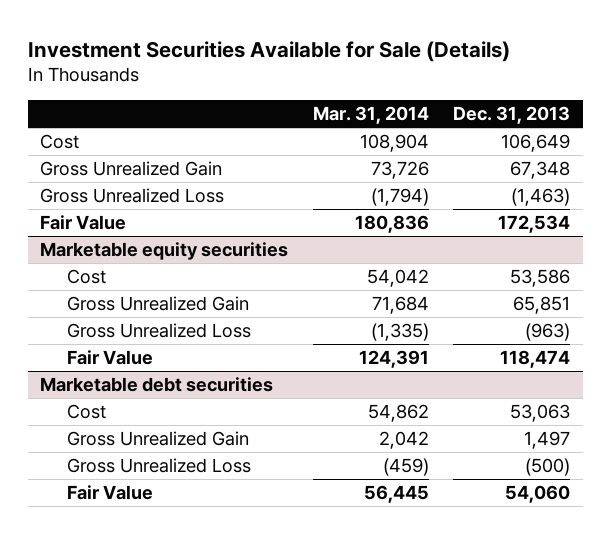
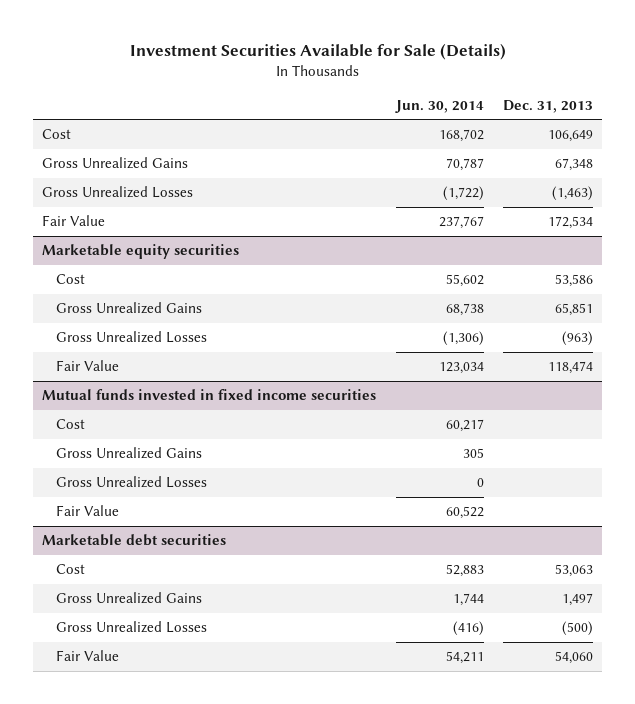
[312,106,429,125] Mar. 31, 2014 -> none
none -> [394,99,484,113] Jun. 30, 2014
[40,161,223,177] Gross Unrealized Gain -> [42,157,189,170] Gross Unrealized Gains
[40,188,225,204] Gross Unrealized Loss -> [42,186,194,199] Gross Unrealized Losses
[67,296,250,312] Gross Unrealized Gain -> [55,302,202,315] Gross Unrealized Gains
[67,323,252,339] Gross Unrealized Loss -> [55,331,207,344] Gross Unrealized Losses
none -> [42,389,377,401] Mutual funds invested in fixed income securities
none -> [55,419,85,430] Cost
none -> [55,447,202,460] Gross Unrealized Gains
none -> [55,476,207,489] Gross Unrealized Losses
none -> [55,505,119,517] Fair Value
[67,431,250,447] Gross Unrealized Gain -> [55,592,202,605] Gross Unrealized Gains
[67,458,252,474] Gross Unrealized Loss -> [55,621,207,634] Gross Unrealized Losses

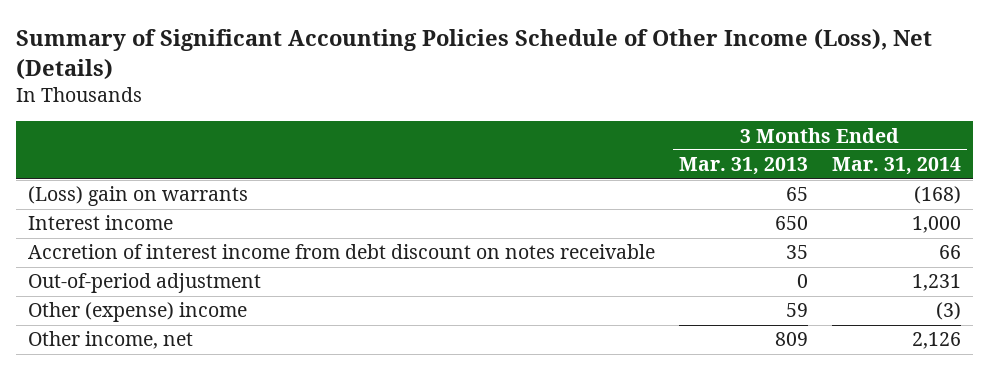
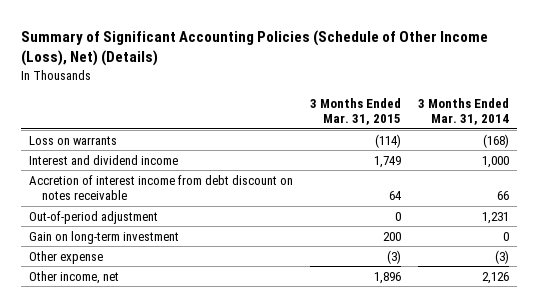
[16,29,933,81] Summary of Significant Accounting Policies Schedule of Other Income (Loss), Net (Details) -> [21,29,489,67] Summary of Significant Accounting Policies (Schedule of Other Income (Loss), Net) (Details)
[679,157,809,176] Mar. 31, 2013 -> none
none -> [309,97,401,126] 3 Months Ended Mar. 31, 2015
[28,186,249,207] (Loss) gain on warrants -> [29,135,118,145] Loss on warrants
[28,215,174,231] Interest income -> [29,154,179,165] Interest and dividend income
none -> [29,230,180,244] Gain on long-term investment
[28,302,248,323] Other (expense) income -> [29,250,104,264] Other expense

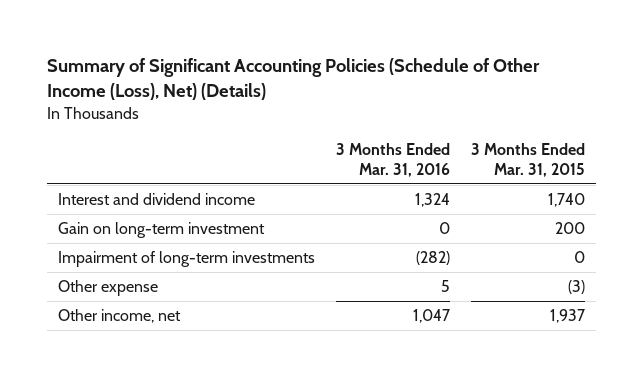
[417,97,509,126] 3 Months Ended Mar. 31, 2014 -> none
none -> [335,143,450,178] 3 Months Ended Mar. 31, 2016
[29,135,118,145] Loss on warrants -> none
[29,174,294,201] Accretion of interest income from debt discount on notes receivable -> none
[29,210,159,224] Out-of-period adjustment -> none
[373,155,401,168] 1,749 -> [548,192,586,207] 1,740
none -> [57,250,315,267] Impairment of long-term investments
[373,271,401,284] 1,896 -> [550,308,586,323] 1,937

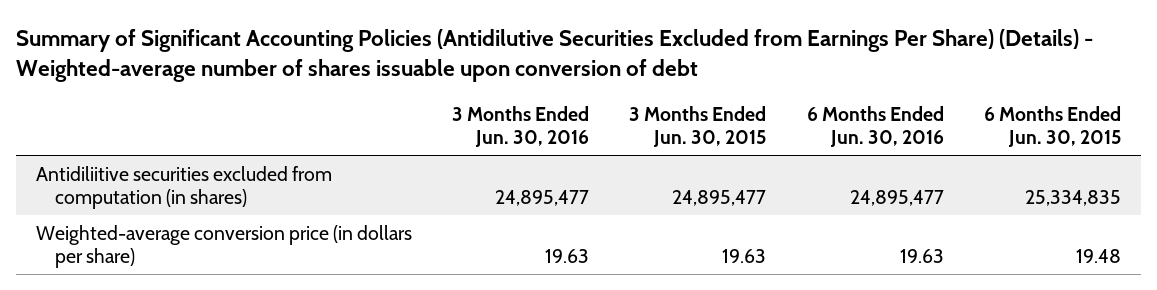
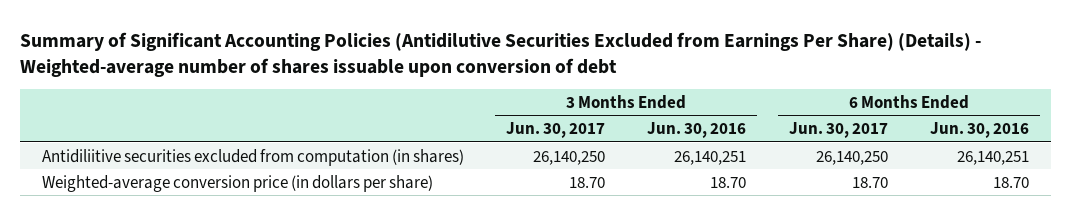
[629,105,767,147] 3 Months Ended Jun. 30, 2015 -> none
[983,105,1121,147] 6 Months Ended Jun. 30, 2015 -> none
none -> [506,122,606,139] Jun. 30, 2017
none -> [788,122,888,139] Jun. 30, 2017
[495,189,590,206] 24,895,477 -> [674,150,747,165] 26,140,251
[849,189,944,206] 24,895,477 -> [957,150,1030,165] 26,140,251
[545,248,590,263] 19.63 -> [710,176,747,188] 18.70
[899,248,944,263] 19.63 -> [993,176,1030,188] 18.70

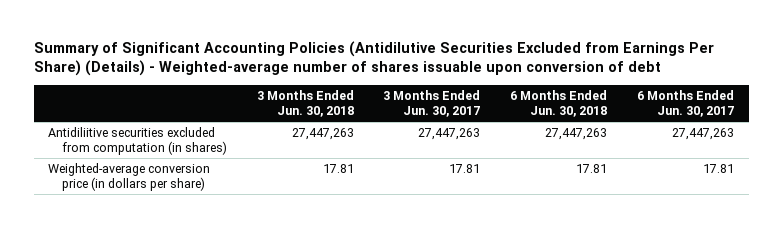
[647,122,747,139] Jun. 30, 2016 -> none
[930,122,1030,139] Jun. 30, 2016 -> none
none -> [256,90,354,117] 3 Months Ended Jun. 30, 2018
none -> [510,90,608,117] 6 Months Ended Jun. 30, 2018
[533,150,606,165] 26,140,250 -> [418,128,481,141] 27,447,263
[815,150,888,165] 26,140,250 -> [671,128,734,141] 27,447,263
[569,176,606,188] 18.70 -> [449,164,481,174] 17.81
[851,176,888,188] 18.70 -> [702,164,734,174] 17.81

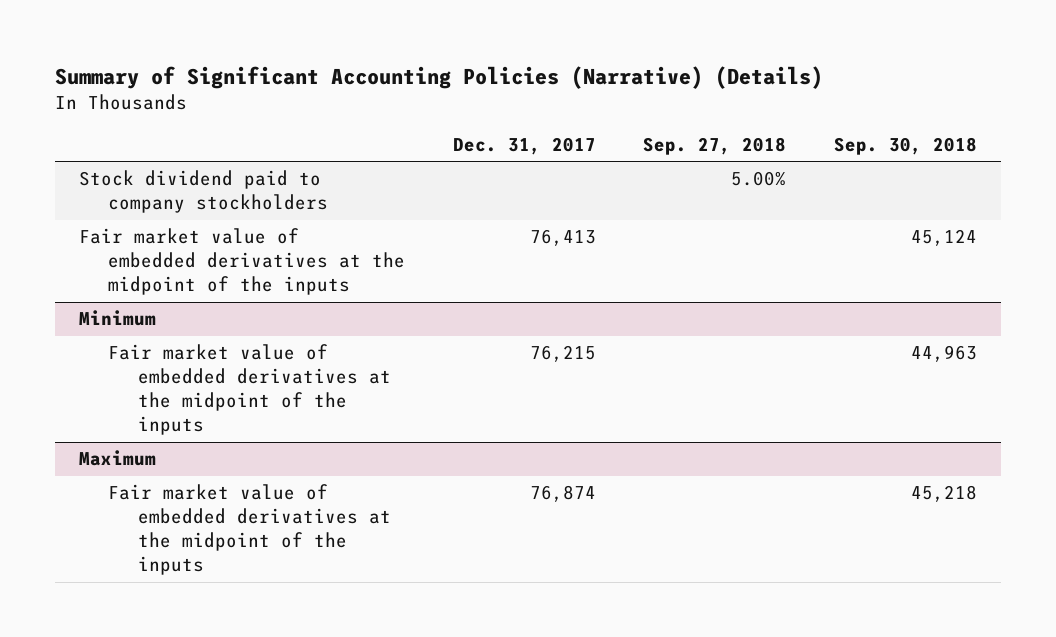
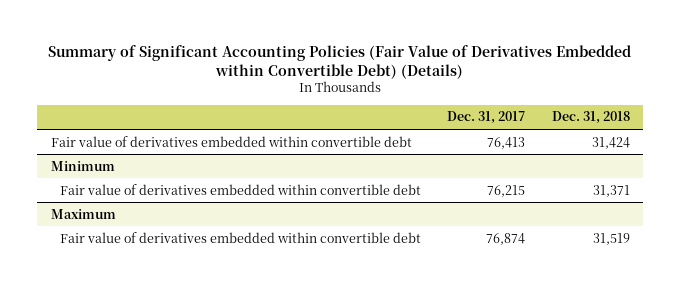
[55,66,824,90] Summary of Significant Accounting Policies (Narrative) (Details) -> [48,44,632,79] Summary of Significant Accounting Policies (Fair Value of Derivatives Embedded within Convertible Debt) (Details)
[643,136,787,155] Sep. 27, 2018 -> none
[833,136,977,155] Sep. 30, 2018 -> none
none -> [551,111,630,125] Dec. 31, 2018
[78,170,329,214] Stock dividend paid to company stockholders -> none
[78,228,406,296] Fair market value of embedded derivatives at the midpoint of the inputs -> [50,135,412,147] Fair value of derivatives embedded within convertible debt
[108,344,391,436] Fair market value of embedded derivatives at the midpoint of the inputs -> [59,183,421,195] Fair value of derivatives embedded within convertible debt
[108,484,391,576] Fair market value of embedded derivatives at the midpoint of the inputs -> [59,231,421,243] Fair value of derivatives embedded within convertible debt

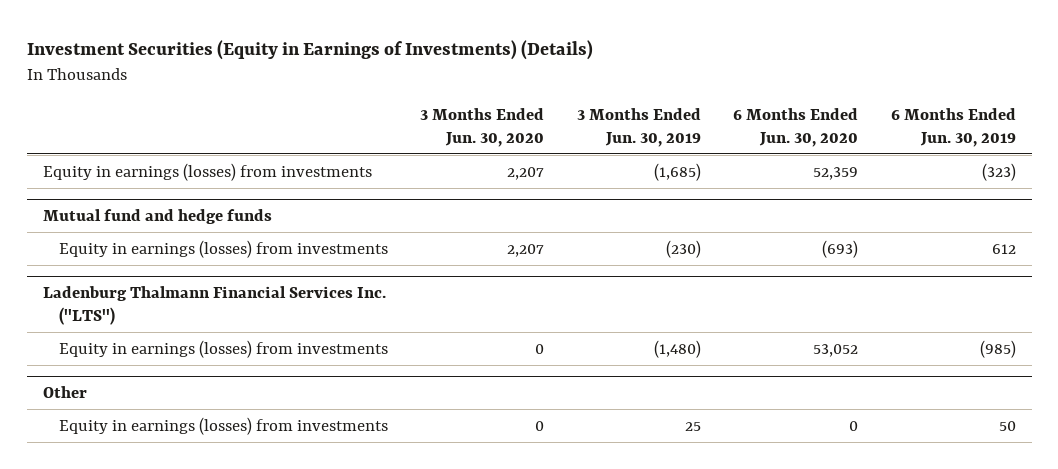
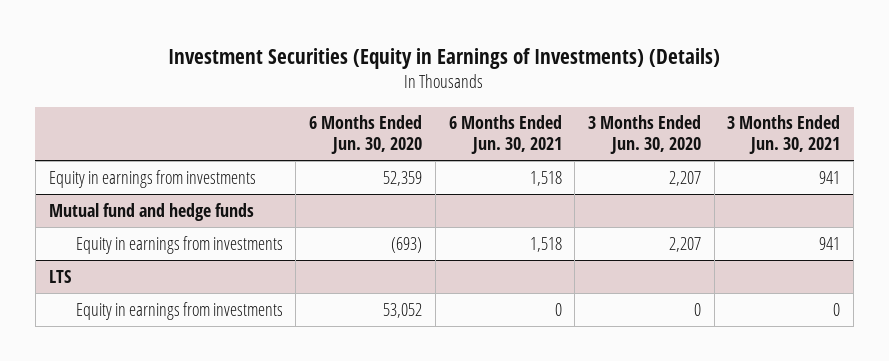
[576,107,701,147] 3 Months Ended Jun. 30, 2019 -> none
[890,107,1016,147] 6 Months Ended Jun. 30, 2019 -> none
none -> [448,115,562,155] 6 Months Ended Jun. 30, 2021
none -> [727,115,841,155] 3 Months Ended Jun. 30, 2021
[42,162,372,181] Equity in earnings (losses) from investments -> [48,169,256,188] Equity in earnings from investments
[42,386,87,399] Other -> none
[58,416,388,435] Equity in earnings (losses) from investments -> none
[58,239,388,258] Equity in earnings (losses) from investments -> [75,235,283,254] Equity in earnings from investments
[42,286,386,326] Ladenburg Thalmann Financial Services Inc. ("LTS") -> [48,269,71,283] LTS
[58,339,388,358] Equity in earnings (losses) from investments -> [75,301,283,320] Equity in earnings from investments

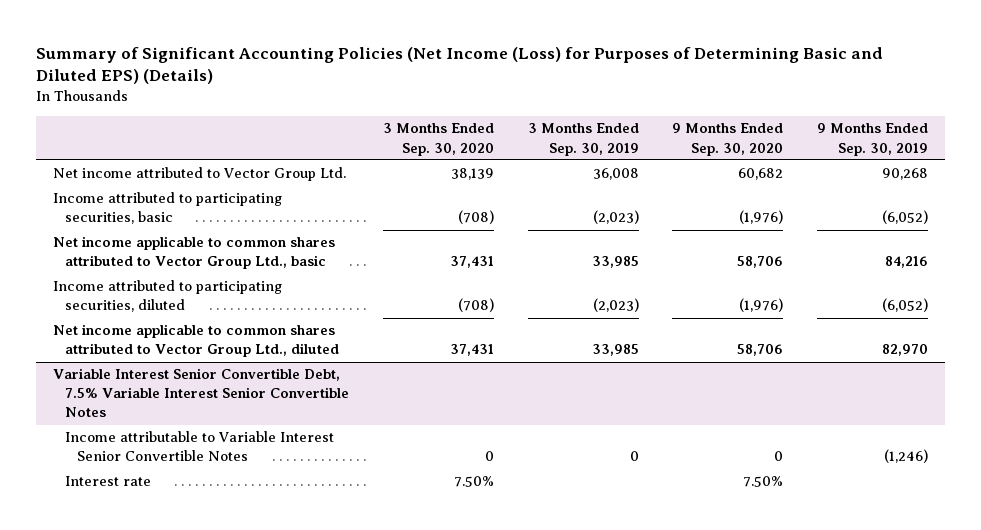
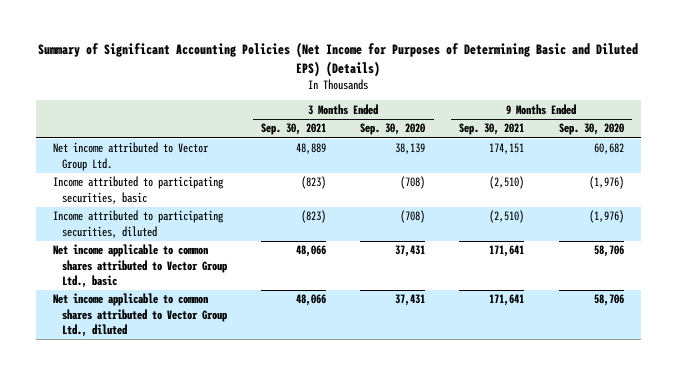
[35,46,883,85] Summary of Significant Accounting Policies (Net Income (Loss) for Purposes of Determining Basic and Diluted EPS) (Details) -> [38,42,639,77] Summary of Significant Accounting Policies (Net Income for Purposes of Determining Basic and Diluted EPS) (Details)
[527,123,639,156] 3 Months Ended Sep. 30, 2019 -> none
[817,123,929,156] 9 Months Ended Sep. 30, 2019 -> none
none -> [261,123,327,136] Sep. 30, 2021
none -> [459,123,525,136] Sep. 30, 2021
[52,236,335,270] Net income applicable to common shares attributed to Vector Group Ltd., basic -> [53,244,228,288] Net income applicable to common shares attributed to Vector Group Ltd., basic
[52,368,349,418] Variable Interest Senior Convertible Debt, 7.5% Variable Interest Senior Convertible Notes -> none
[64,431,334,462] Income attributable to Variable Interest Senior Convertible Notes -> none
[64,476,151,487] Interest rate -> none

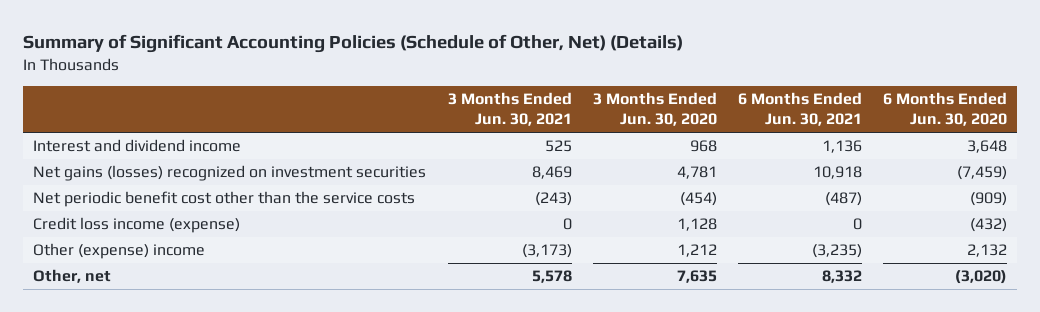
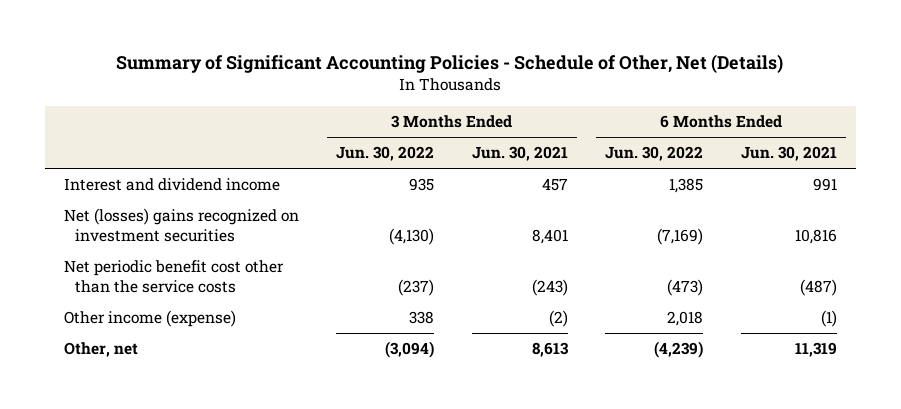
[22,34,683,54] Summary of Significant Accounting Policies (Schedule of Other, Net) (Details) -> [116,54,784,74] Summary of Significant Accounting Policies - Schedule of Other, Net (Details)
[592,92,717,127] 3 Months Ended Jun. 30, 2020 -> none
[882,92,1007,127] 6 Months Ended Jun. 30, 2020 -> none
none -> [336,146,435,162] Jun. 30, 2022
none -> [605,146,704,162] Jun. 30, 2022
[544,140,572,153] 525 -> [541,178,568,192] 457
[821,140,862,154] 1,136 -> [812,178,837,192] 991
[33,165,427,182] Net gains (losses) recognized on investment securities -> [63,208,299,242] Net (losses) gains recognized on investment securities
[531,166,572,180] 8,469 -> [531,228,568,244] 8,401
[812,166,862,180] 10,918 -> [794,228,837,244] 10,816
[33,217,241,234] Credit loss income (expense) -> none
[33,243,206,260] Other (expense) income -> [63,310,236,328] Other income (expense)
[521,244,572,259] (3,173) -> [548,310,568,328] (2)
[811,244,862,259] (3,235) -> [820,310,837,328] (1)
[531,270,572,284] 5,578 -> [531,342,569,358] 8,613
[821,270,862,284] 8,332 -> [794,342,837,358] 11,319

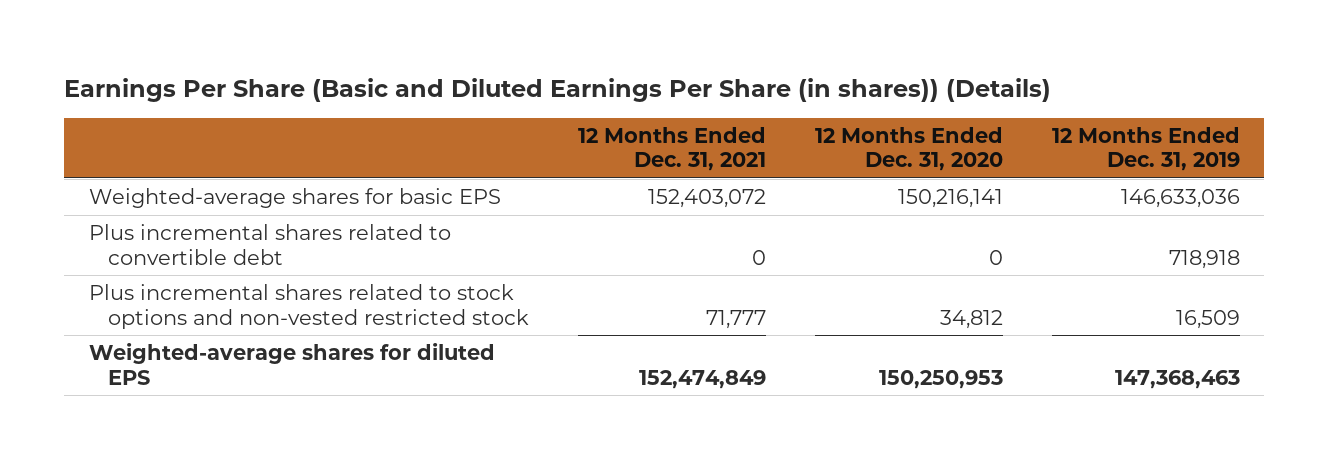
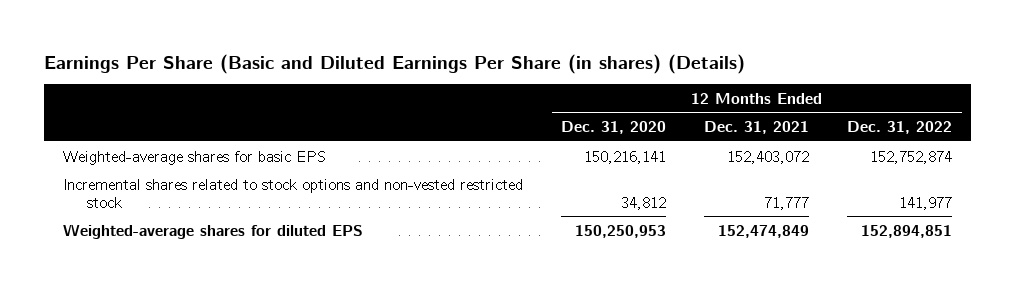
[64,77,1052,102] Earnings Per Share (Basic and Diluted Earnings Per Share (in shares)) (Details) -> [43,53,745,74] Earnings Per Share (Basic and Diluted Earnings Per Share (in shares) (Details)
[1051,126,1240,172] 12 Months Ended Dec. 31, 2019 -> none
none -> [847,121,953,135] Dec. 31, 2022
[88,224,451,265] Plus incremental shares related to convertible debt -> none
[88,284,530,329] Plus incremental shares related to stock options and non-vested restricted stock -> [62,178,523,208] Incremental shares related to stock options and non-vested restricted stock

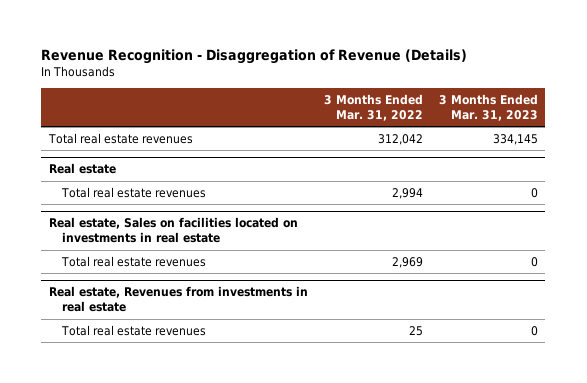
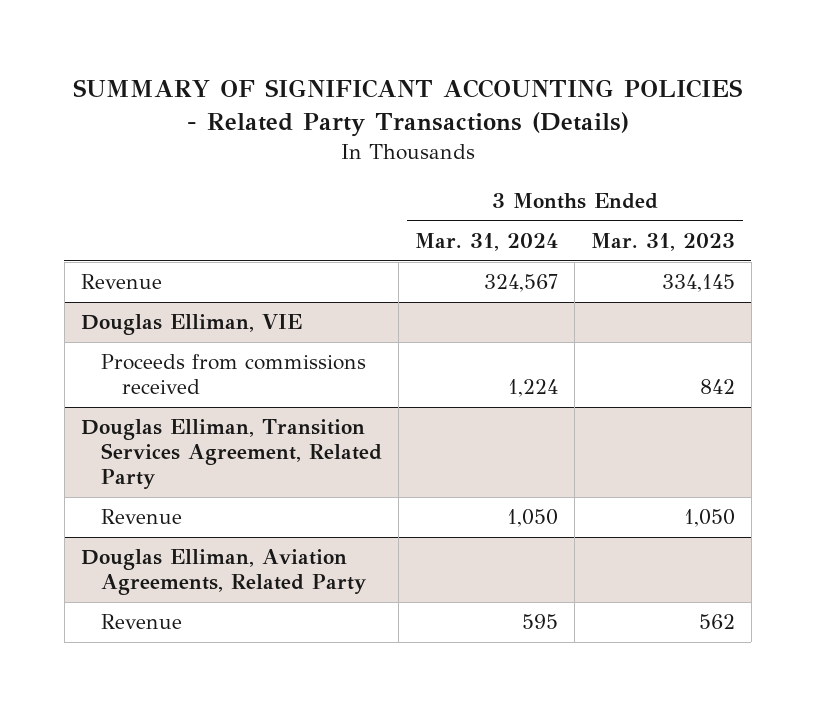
[41,49,468,65] Revenue Recognition - Disaggregation of Revenue (Details) -> [72,79,742,138] SUMMARY OF SIGNIFICANT ACCOUNTING POLICIES - Related Party Transactions (Details)
[323,94,423,122] 3 Months Ended Mar. 31, 2022 -> none
none -> [415,232,559,251] Mar. 31, 2024
[49,163,117,175] Real estate -> none
[60,187,206,199] Total real estate revenues -> none
[49,217,299,244] Real estate, Sales on facilities located on investments in real estate -> none
[60,256,206,268] Total real estate revenues -> none
[49,286,309,313] Real estate, Revenues from investments in real estate -> none
[60,325,206,337] Total real estate revenues -> none
[48,133,194,145] Total real estate revenues -> [80,274,162,290] Revenue
none -> [80,314,302,336] Douglas Elliman, VIE
none -> [101,354,367,395] Proceeds from commissions received
none -> [80,419,383,490] Douglas Elliman, Transition Services Agreement, Related Party
none -> [101,509,183,525] Revenue
none -> [80,549,367,596] Douglas Elliman, Aviation Agreements, Related Party
none -> [101,614,183,630] Revenue

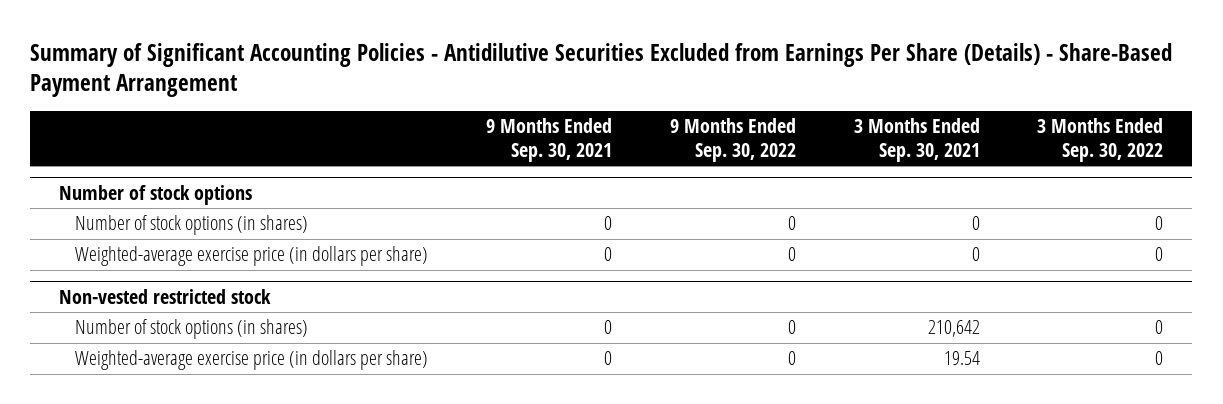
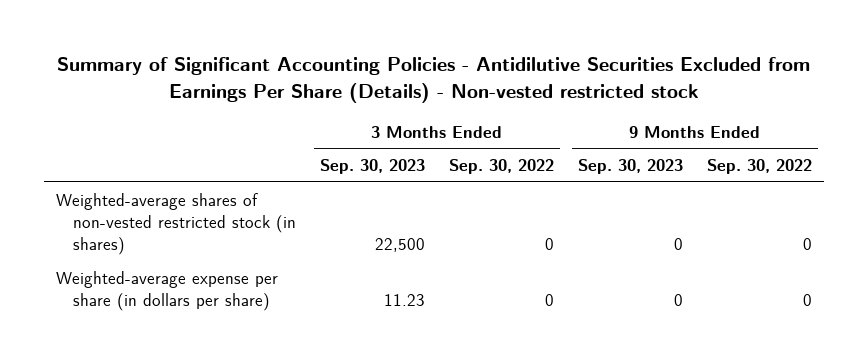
[30,42,1173,98] Summary of Significant Accounting Policies - Antidilutive Securities Excluded from Earnings Per Share (Details) - Share-Based Payment Arrangement -> [56,56,810,103] Summary of Significant Accounting Policies - Antidilutive Securities Excluded from Earnings Per Share (Details) - Non-vested restricted stock
[485,118,612,162] 9 Months Ended Sep. 30, 2021 -> none
[853,118,980,162] 3 Months Ended Sep. 30, 2021 -> none
none -> [319,159,425,175] Sep. 30, 2023
none -> [577,159,683,175] Sep. 30, 2023
[59,185,253,206] Number of stock options -> none
[59,289,272,305] Non-vested restricted stock -> none
[74,319,308,340] Number of stock options (in shares) -> none
[74,350,428,371] Weighted-average exercise price (in dollars per share) -> none
[74,215,308,236] Number of stock options (in shares) -> [56,192,296,256] Weighted-average shares of non-vested restricted stock (in shares)
[74,246,428,267] Weighted-average exercise price (in dollars per share) -> [56,270,279,311] Weighted-average expense per share (in dollars per share)

